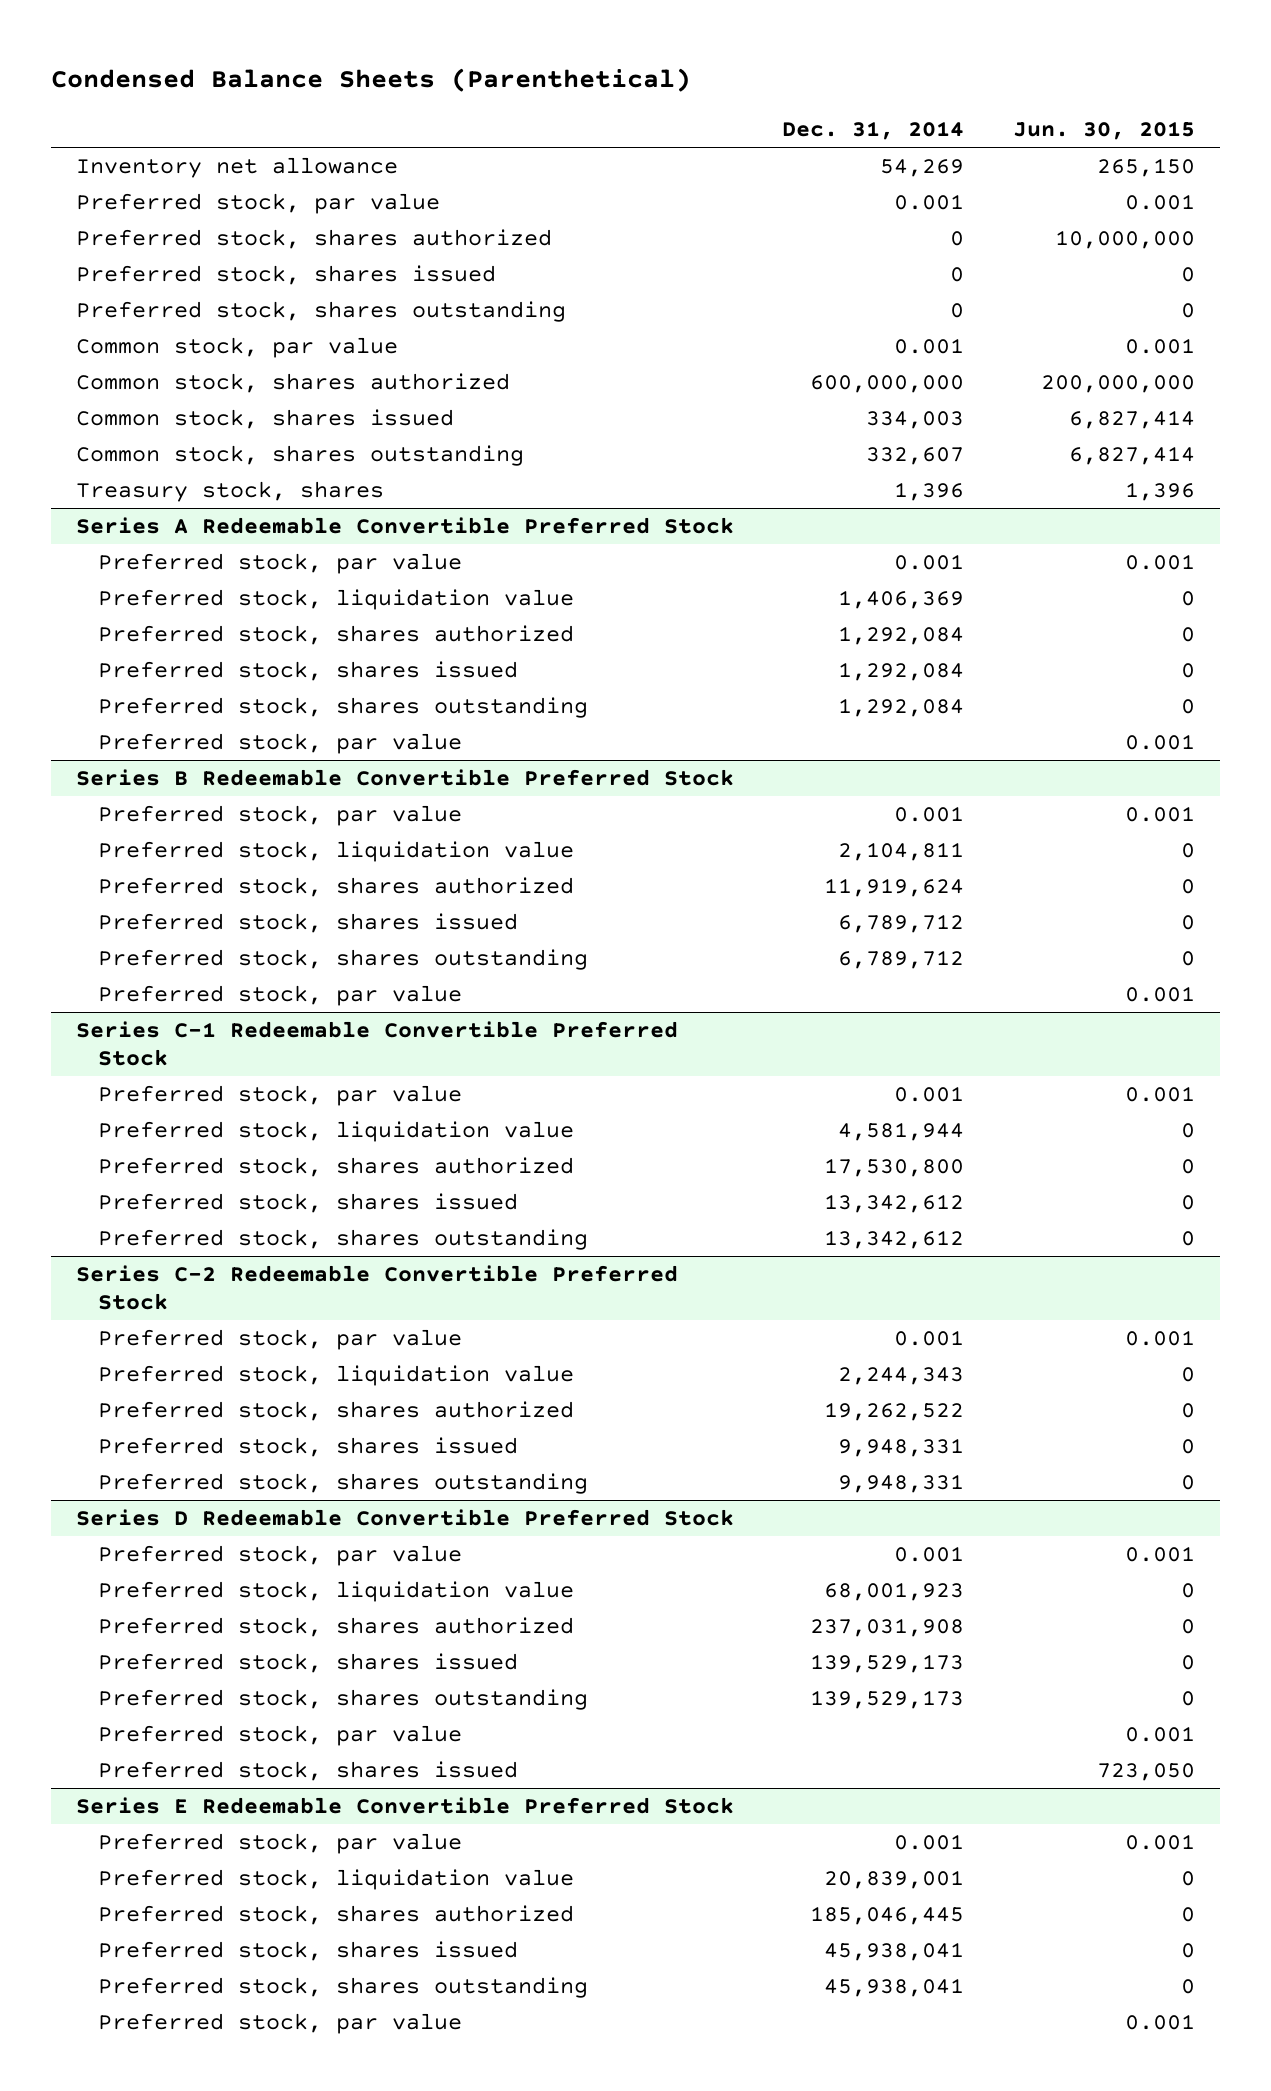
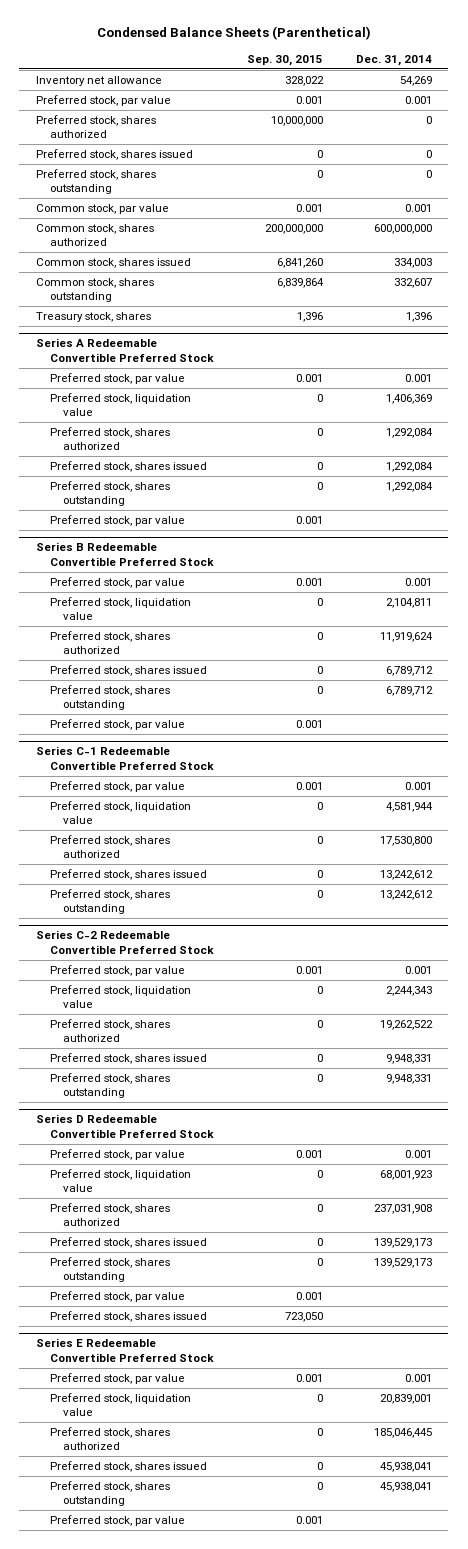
[1013,120,1196,140] Jun. 30, 2015 -> none
none -> [246,54,323,66] Sep. 30, 2015
[824,1194,965,1214] 13,342,612 -> [379,870,433,881] 13,242,612
[824,1230,965,1250] 13,342,612 -> [379,890,433,901] 13,242,612

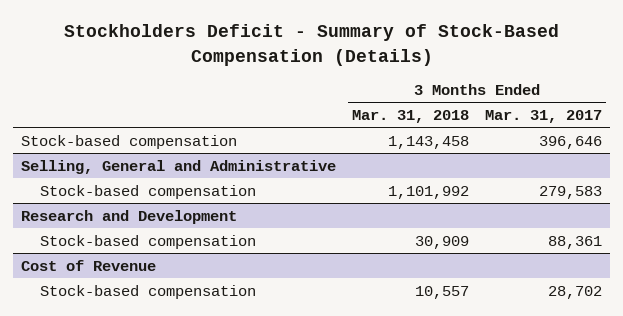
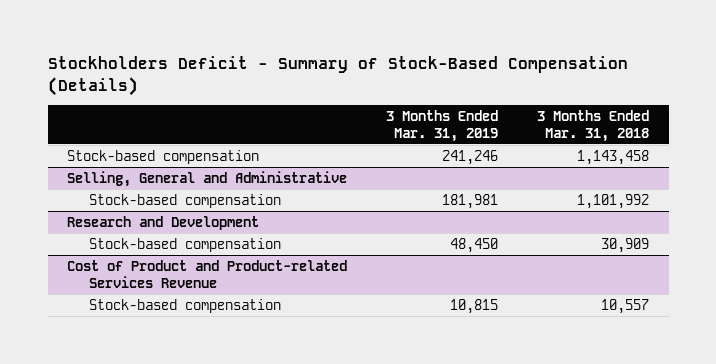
[485,109,603,123] Mar. 31, 2017 -> none
none -> [386,109,499,142] 3 Months Ended Mar. 31, 2019
[20,259,156,271] Cost of Revenue -> [67,260,348,289] Cost of Product and Product-related Services Revenue

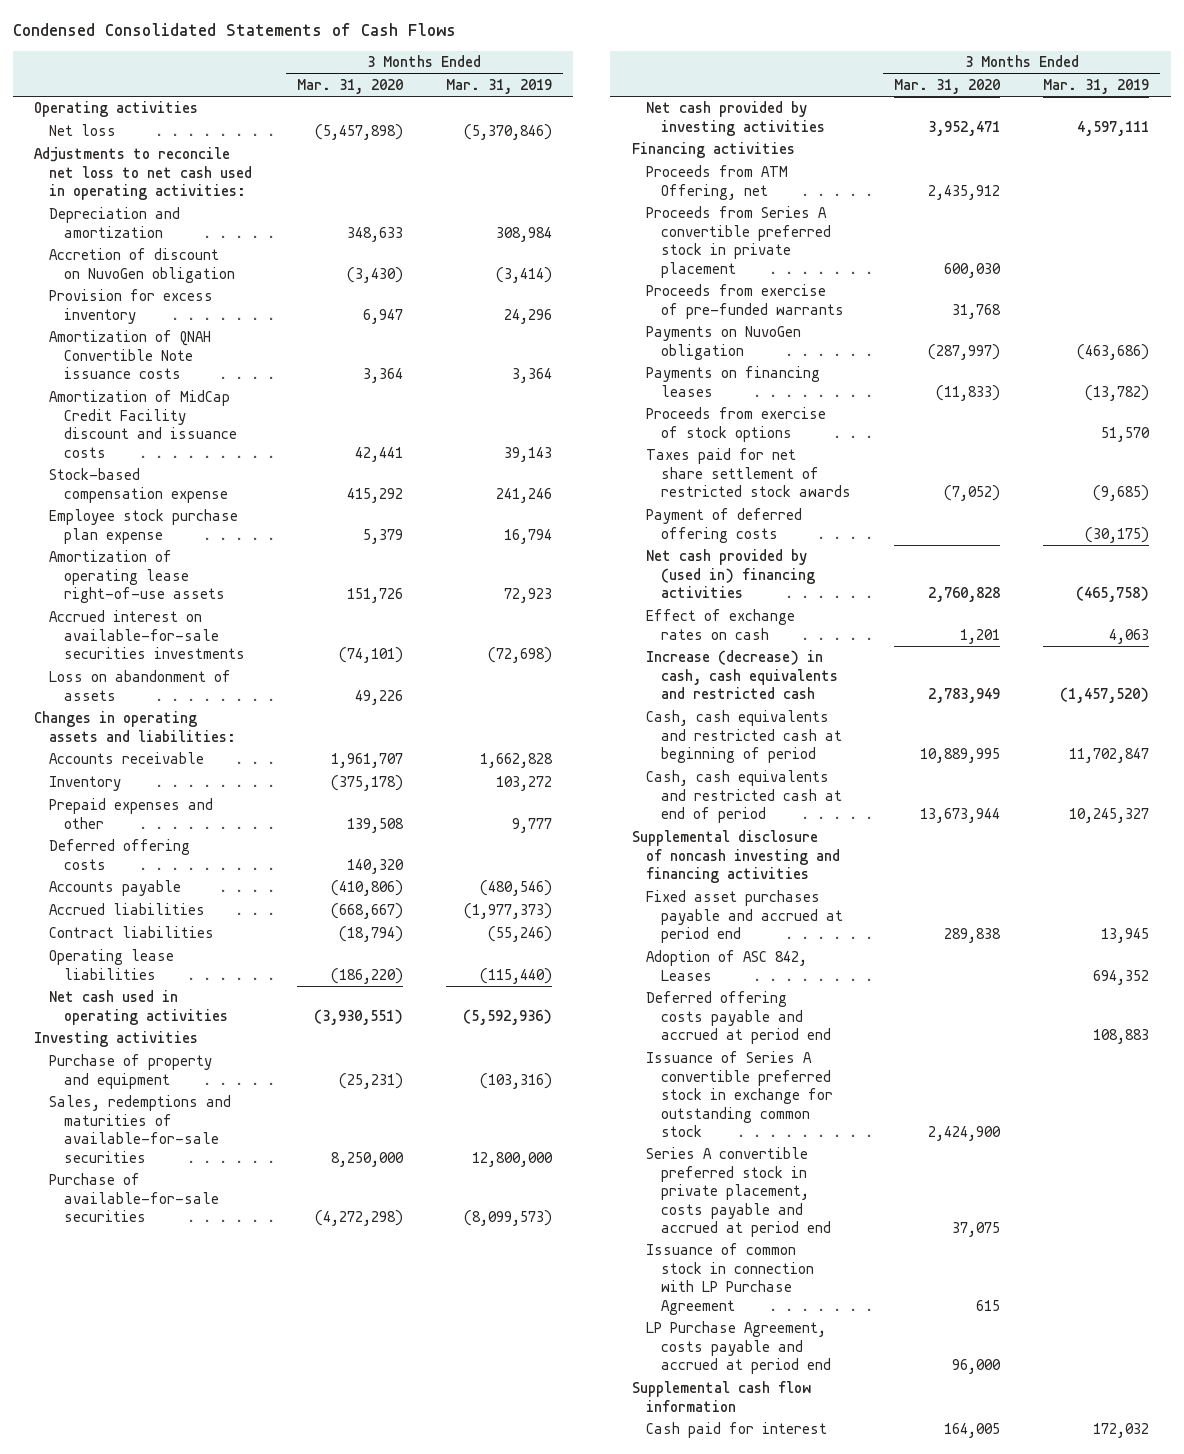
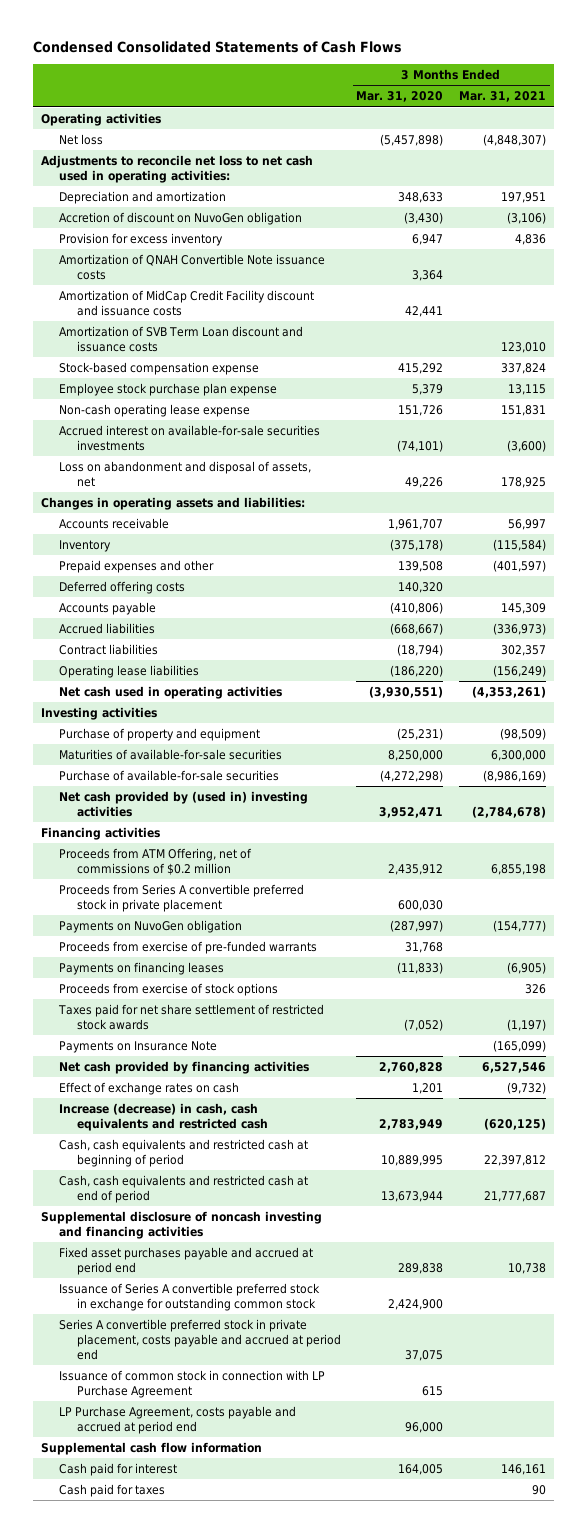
[445,78,552,94] Mar. 31, 2019 -> none
none -> [458,91,546,103] Mar. 31, 2021
none -> [58,326,303,352] Amortization of SVB Term Loan discount and issuance costs
[49,550,225,604] Amortization of operating lease right-of-use assets -> [58,404,250,418] Non-cash operating lease expense
[49,670,232,701] Loss on abandonment of assets -> [58,461,311,487] Loss on abandonment and disposal of assets, net
[49,1095,232,1163] Sales, redemptions and maturities of available-for-sale securities -> [58,749,282,761] Maturities of available-for-sale securities
[646,101,826,136] Net cash provided by investing activities -> [58,791,308,817] Net cash provided by (used in) investing activities
[646,165,789,200] Proceeds from ATM Offering, net -> [58,848,252,875] Proceeds from ATM Offering, net of commissions of $0.2 million
[646,284,845,319] Proceeds from exercise of pre-funded warrants -> [58,941,317,955] Proceeds from exercise of pre-funded warrants
[646,508,803,543] Payment of deferred offering costs -> none
none -> [58,1041,217,1054] Payments on Insurance Note
[646,549,816,599] Net cash provided by (used in) financing activities -> [58,1061,309,1075] Net cash provided by financing activities
[646,950,808,981] Adoption of ASC 842, Leases -> none
[646,991,832,1045] Deferred offering costs payable and accrued at period end -> none
none -> [58,1484,165,1498] Cash paid for taxes

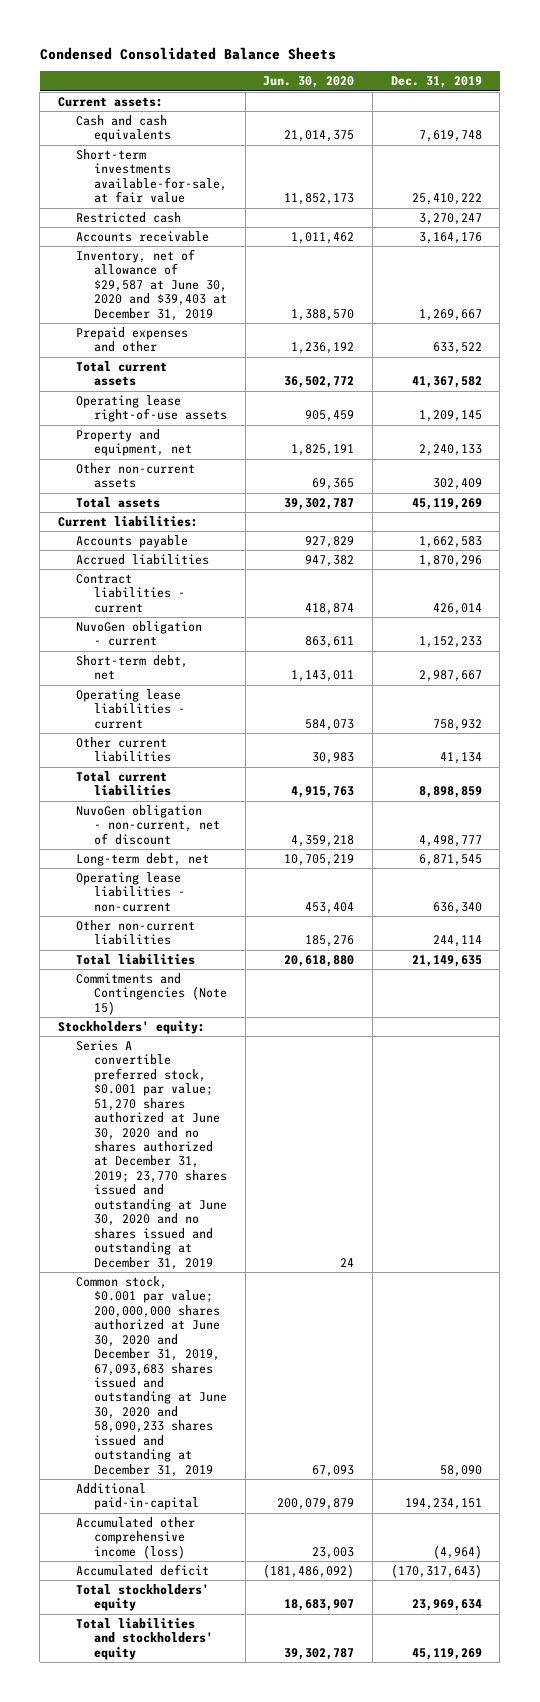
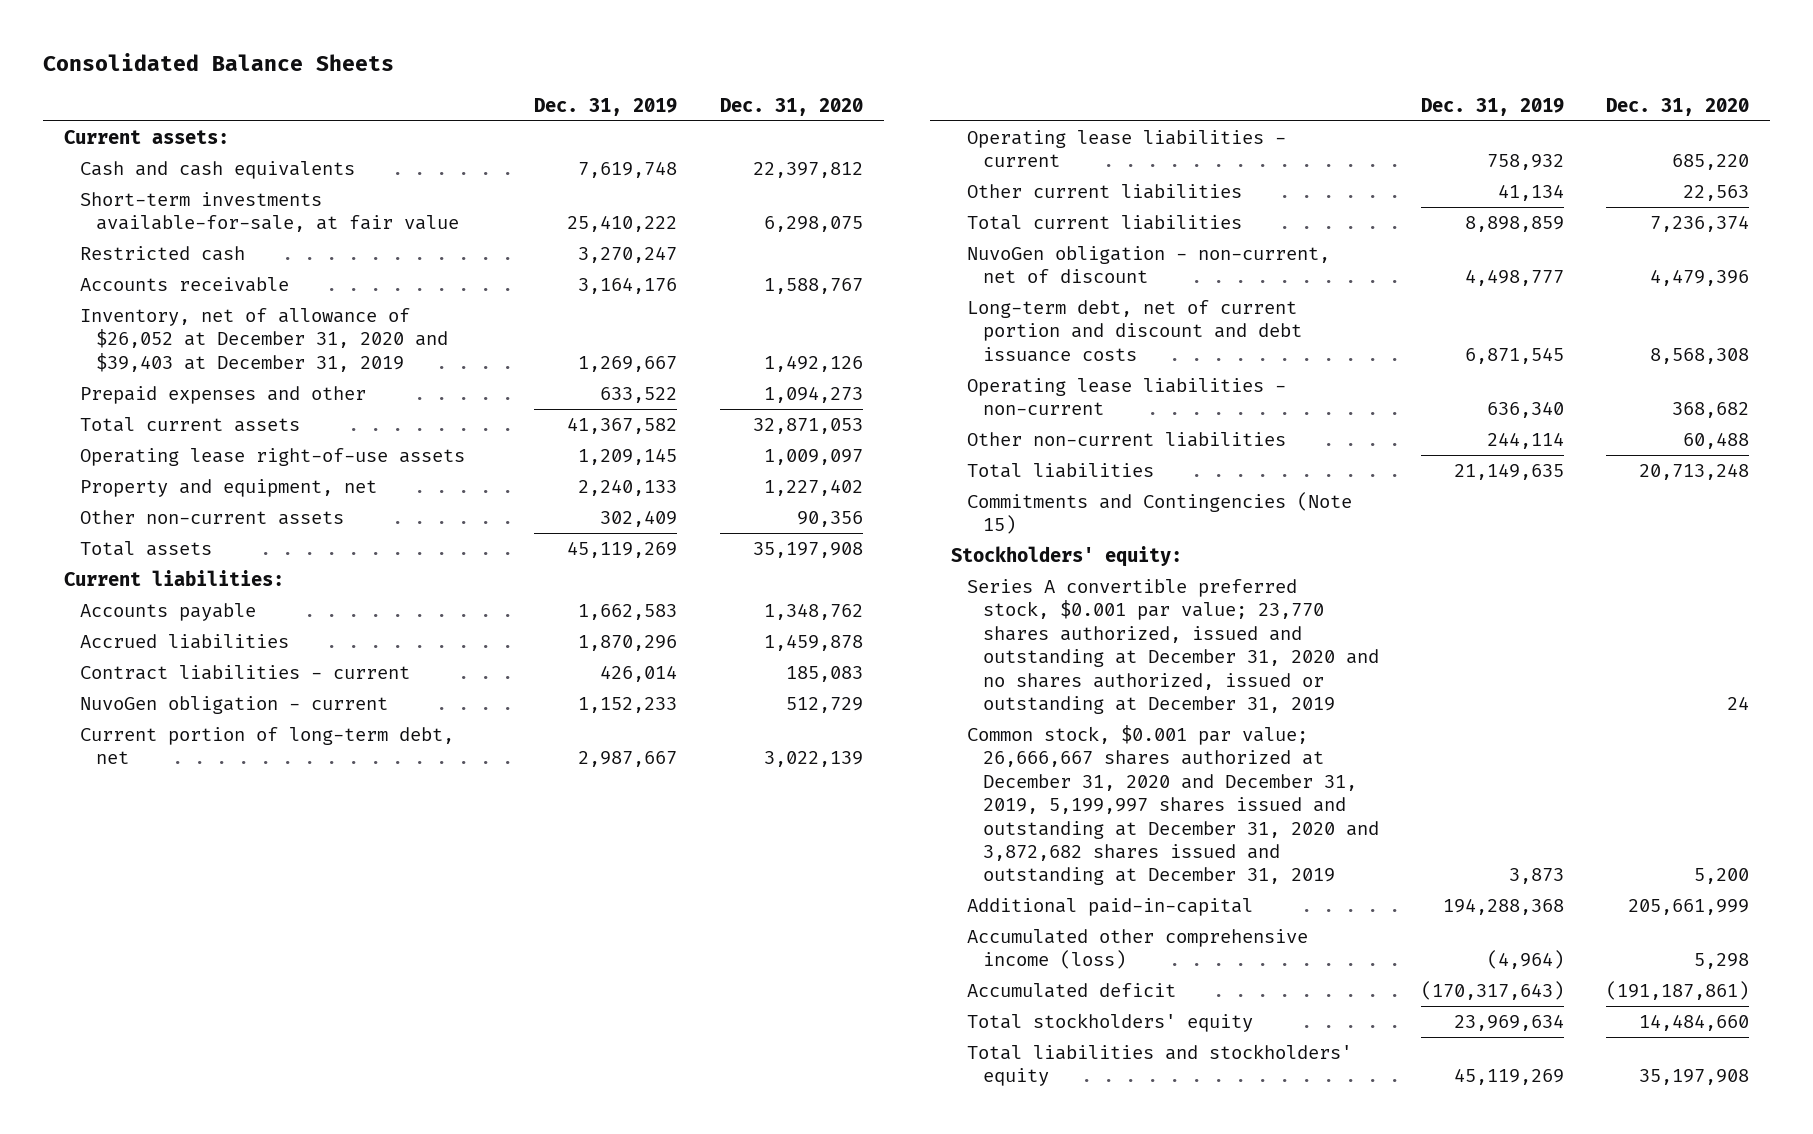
[39,46,336,60] Condensed Consolidated Balance Sheets -> [42,53,394,72] Consolidated Balance Sheets
[263,76,355,89] Jun. 30, 2020 -> none
none -> [719,97,863,116] Dec. 31, 2020
[76,249,228,321] Inventory, net of allowance of $29,587 at June 30, 2020 and $39,403 at December 31, 2019 -> [80,307,449,372] Inventory, net of allowance of $26,052 at December 31, 2020 and $39,403 at December 31, 2019
[76,655,189,681] Short-term debt, net -> [80,726,455,765] Current portion of long-term debt, net
[76,853,210,867] Long-term debt, net -> [966,299,1303,362] Long-term debt, net of current portion and discount and debt issuance costs
[76,1040,228,1270] Series A convertible preferred stock, $0.001 par value; 51,270 shares authorized at June 30, 2020 and no shares authorized at December 31, 2019; 23,770 shares issued and outstanding at June 30, 2020 and no shares issued and outstanding at December 31, 2019 -> [966,578,1380,714] Series A convertible preferred stock, $0.001 par value; 23,770 shares authorized, issued and outstanding at December 31, 2020 and no shares authorized, issued or outstanding at December 31, 2019
[76,1276,228,1477] Common stock, $0.001 par value; 200,000,000 shares authorized at June 30, 2020 and December 31, 2019, 67,093,683 shares issued and outstanding at June 30, 2020 and 58,090,233 shares issued and outstanding at December 31, 2019 -> [966,724,1380,886] Common stock, $0.001 par value; 26,666,667 shares authorized at December 31, 2020 and December 31, 2019, 5,199,997 shares issued and outstanding at December 31, 2020 and 3,872,682 shares issued and outstanding at December 31, 2019
[439,1464,482,1477] 58,090 -> [1509,868,1565,885] 3,873
[404,1498,482,1511] 194,234,151 -> [1443,897,1565,915] 194,288,368

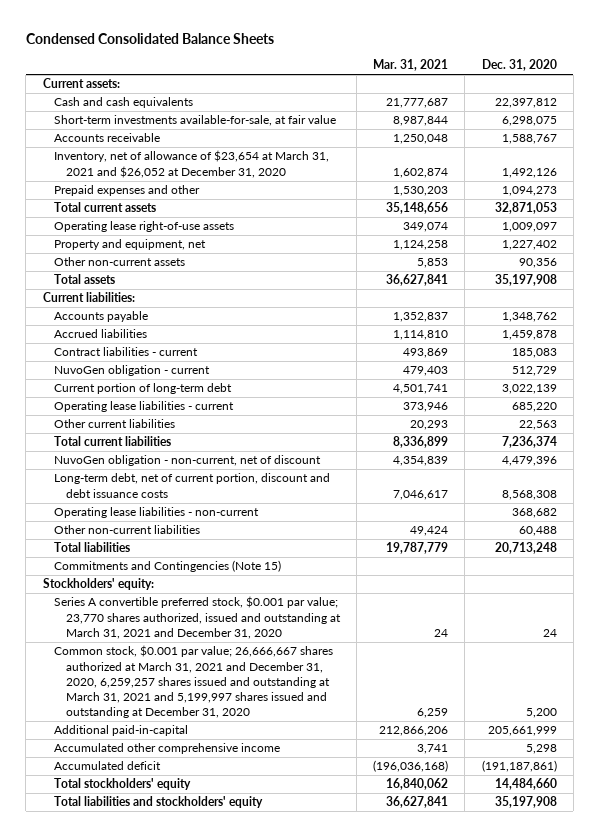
[42,53,394,72] Consolidated Balance Sheets -> [25,33,274,45] Condensed Consolidated Balance Sheets
[534,97,678,116] Dec. 31, 2019 -> none
none -> [373,59,449,72] Mar. 31, 2021
[80,245,246,261] Restricted cash -> none
[80,307,449,372] Inventory, net of allowance of $26,052 at December 31, 2020 and $39,403 at December 31, 2019 -> [54,150,330,178] Inventory, net of allowance of $23,654 at March 31, 2021 and $26,052 at December 31, 2020
[80,726,455,765] Current portion of long-term debt, net -> [54,383,233,395] Current portion of long-term debt
[966,299,1303,362] Long-term debt, net of current portion and discount and debt issuance costs -> [54,473,331,498] Long-term debt, net of current portion, discount and debt issuance costs
[966,578,1380,714] Series A convertible preferred stock, $0.001 par value; 23,770 shares authorized, issued and outstanding at December 31, 2020 and no shares authorized, issued or outstanding at December 31, 2019 -> [54,596,342,639] Series A convertible preferred stock, $0.001 par value; 23,770 shares authorized, issued and outstanding at March 31, 2021 and December 31, 2020
[966,724,1380,886] Common stock, $0.001 par value; 26,666,667 shares authorized at December 31, 2020 and December 31, 2019, 5,199,997 shares issued and outstanding at December 31, 2020 and 3,872,682 shares issued and outstanding at December 31, 2019 -> [54,645,334,719] Common stock, $0.001 par value; 26,666,667 shares authorized at March 31, 2021 and December 31, 2020, 6,259,257 shares issued and outstanding at March 31, 2021 and 5,199,997 shares issued and outstanding at December 31, 2020
[966,928,1308,970] Accumulated other comprehensive income (loss) -> [54,743,281,755] Accumulated other comprehensive income

